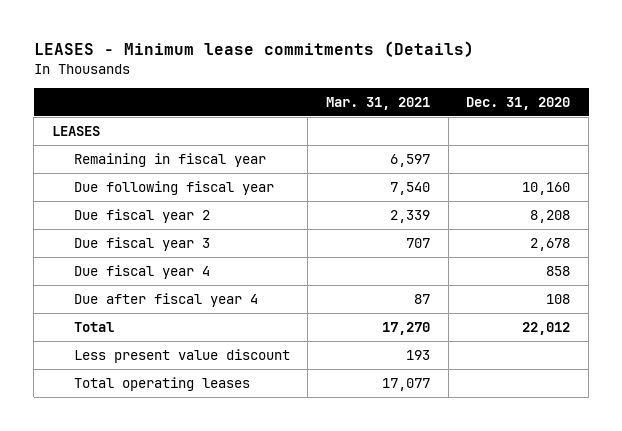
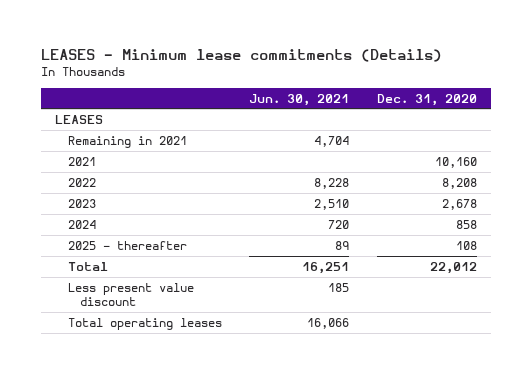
[326,96,431,110] Mar. 31, 2021 -> none
none -> [249,93,350,106] Jun. 30, 2021
[73,292,258,307] Due after fiscal year 4 -> none
[73,152,266,167] Remaining in fiscal year -> [67,135,187,148] Remaining in 2021
[73,180,274,195] Due following fiscal year -> [67,156,96,166] 2021
[73,208,210,223] Due fiscal year 2 -> [67,177,96,187] 2022
[73,236,210,251] Due fiscal year 3 -> [67,198,96,208] 2023
[73,264,210,279] Due fiscal year 4 -> [67,219,96,229] 2024
none -> [67,240,187,250] 2025 - thereafter

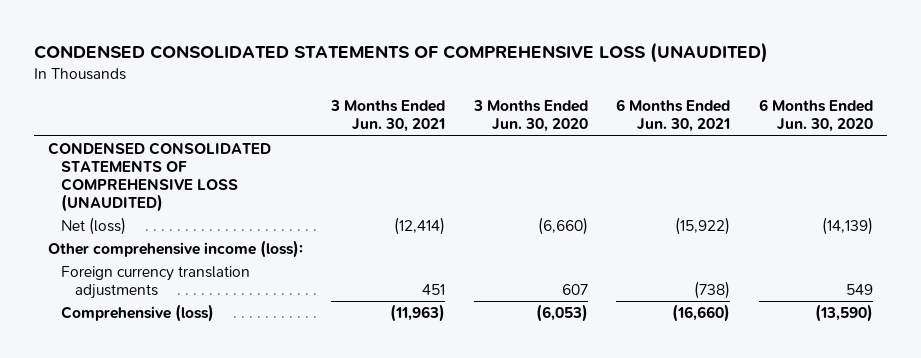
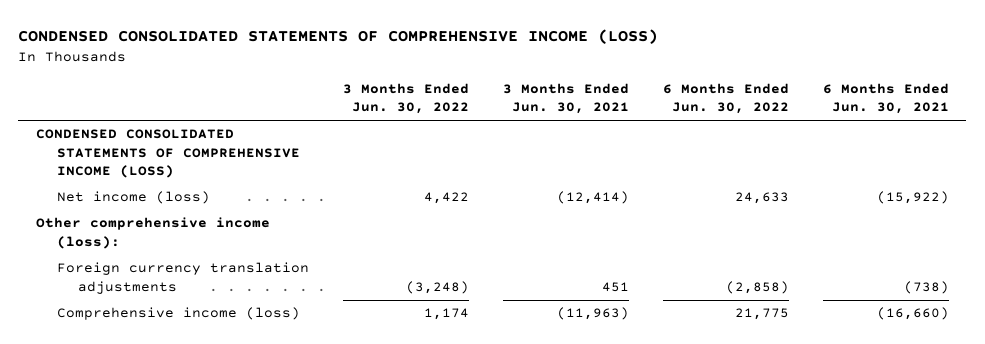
[33,41,768,63] CONDENSED CONSOLIDATED STATEMENTS OF COMPREHENSIVE LOSS (UNAUDITED) -> [18,29,659,45] CONDENSED CONSOLIDATED STATEMENTS OF COMPREHENSIVE INCOME (LOSS)
[472,100,588,133] 3 Months Ended Jun. 30, 2020 -> none
[758,99,873,133] 6 Months Ended Jun. 30, 2020 -> none
none -> [342,82,469,115] 3 Months Ended Jun. 30, 2022
none -> [663,82,790,115] 6 Months Ended Jun. 30, 2022
[47,141,271,213] CONDENSED CONSOLIDATED STATEMENTS OF COMPREHENSIVE LOSS (UNAUDITED) -> [35,129,300,179] CONDENSED CONSOLIDATED STATEMENTS OF COMPREHENSIVE INCOME (LOSS)
[61,216,127,235] Net (loss) -> [56,191,210,205] Net income (loss)
[61,303,215,322] Comprehensive (loss) -> [56,307,300,321] Comprehensive income (loss)

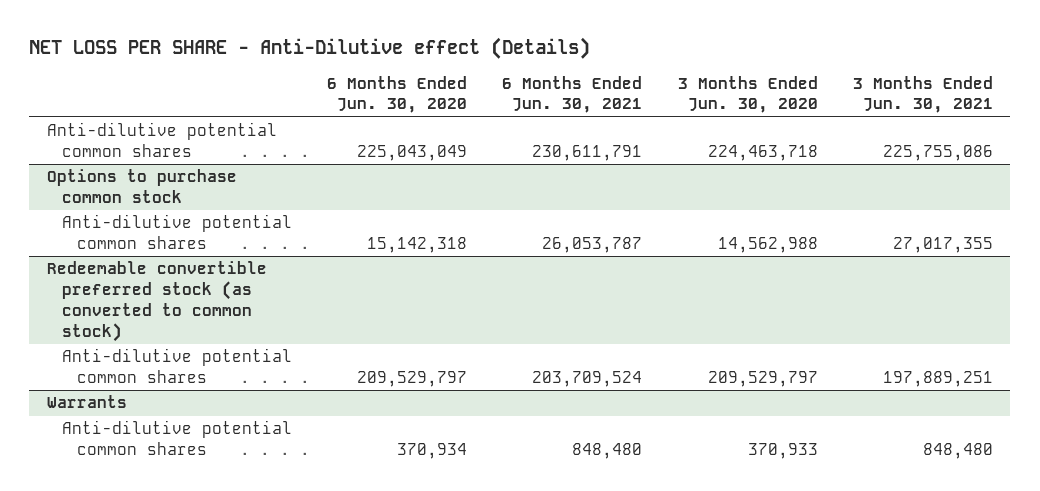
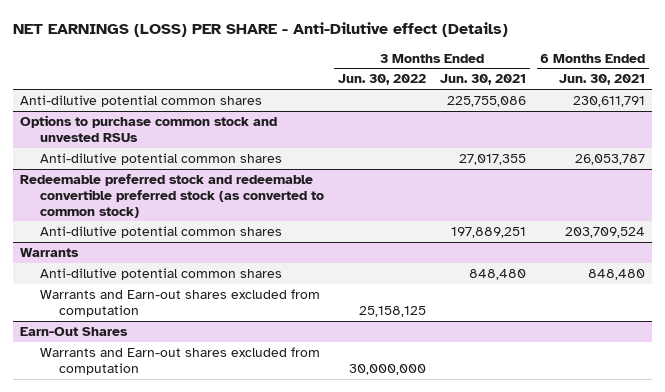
[29,37,591,60] NET LOSS PER SHARE - Anti-Dilutive effect (Details) -> [12,21,508,37] NET EARNINGS (LOSS) PER SHARE - Anti-Dilutive effect (Details)
[327,75,468,114] 6 Months Ended Jun. 30, 2020 -> none
[677,75,818,114] 3 Months Ended Jun. 30, 2020 -> none
none -> [337,74,426,86] Jun. 30, 2022
[46,169,237,204] Options to purchase common stock -> [19,115,277,142] Options to purchase common stock and unvested RSUs
[46,261,267,342] Redeemable convertible preferred stock (as converted to common stock) -> [19,174,324,218] Redeemable preferred stock and redeemable convertible preferred stock (as converted to common stock)
none -> [39,289,320,317] Warrants and Earn-out shares excluded from computation
none -> [19,327,128,337] Earn-Out Shares
none -> [39,347,320,375] Warrants and Earn-out shares excluded from computation

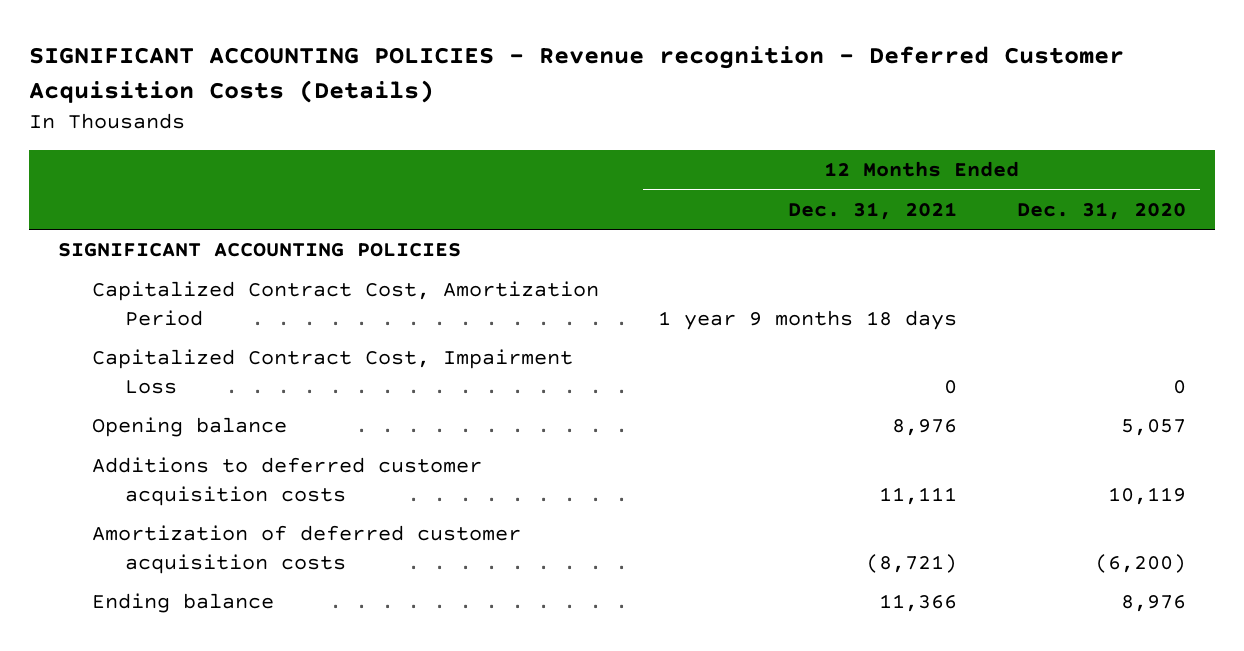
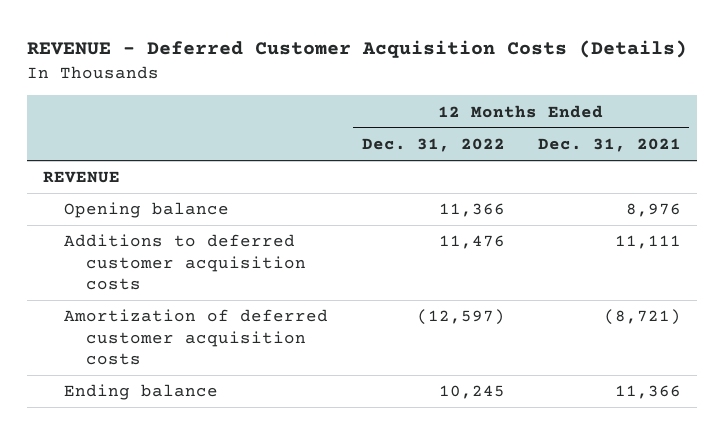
[28,46,1124,103] SIGNIFICANT ACCOUNTING POLICIES - Revenue recognition - Deferred Customer Acquisition Costs (Details) -> [26,39,687,58] REVENUE - Deferred Customer Acquisition Costs (Details)
[1016,201,1186,220] Dec. 31, 2020 -> none
none -> [361,137,505,152] Dec. 31, 2022
[58,243,462,258] SIGNIFICANT ACCOUNTING POLICIES -> none
[91,281,599,327] Capitalized Contract Cost, Amortization Period -> none
[91,349,573,395] Capitalized Contract Cost, Impairment Loss -> none
none -> [43,171,121,184] REVENUE

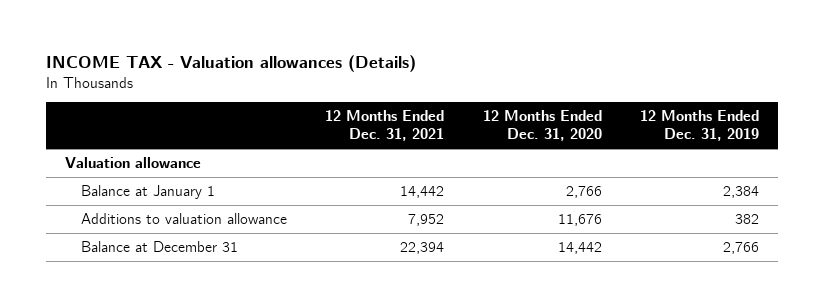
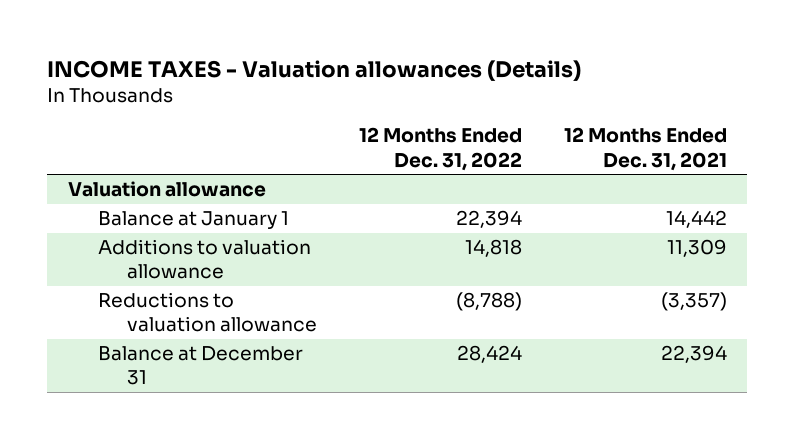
[45,55,416,73] INCOME TAX - Valuation allowances (Details) -> [47,59,582,81] INCOME TAXES - Valuation allowances (Details)
[482,109,602,142] 12 Months Ended Dec. 31, 2020 -> none
[640,109,760,142] 12 Months Ended Dec. 31, 2019 -> none
none -> [358,127,522,171] 12 Months Ended Dec. 31, 2022
[408,213,445,226] 7,952 -> [666,239,727,258] 11,309
none -> [97,292,318,333] Reductions to valuation allowance

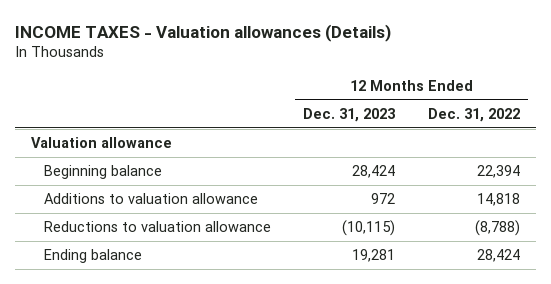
[563,127,727,171] 12 Months Ended Dec. 31, 2021 -> none
none -> [303,108,396,123] Dec. 31, 2023
[97,211,289,230] Balance at January 1 -> [43,165,162,180] Beginning balance
[97,346,303,386] Balance at December 31 -> [43,249,142,264] Ending balance

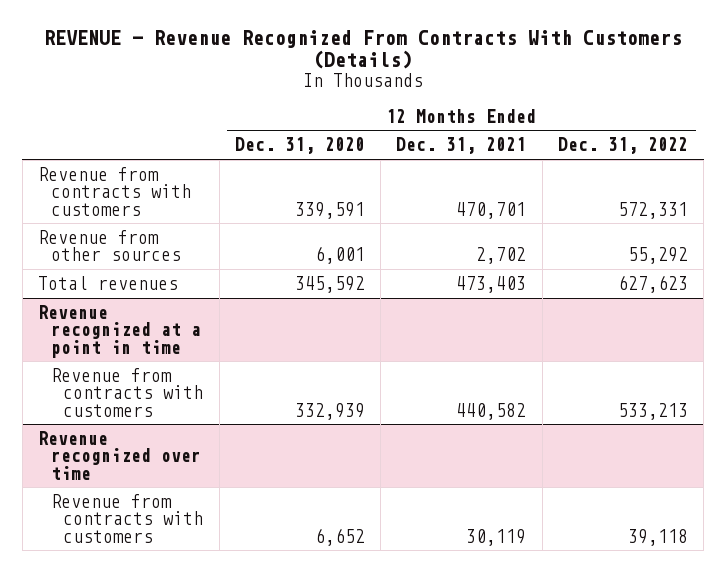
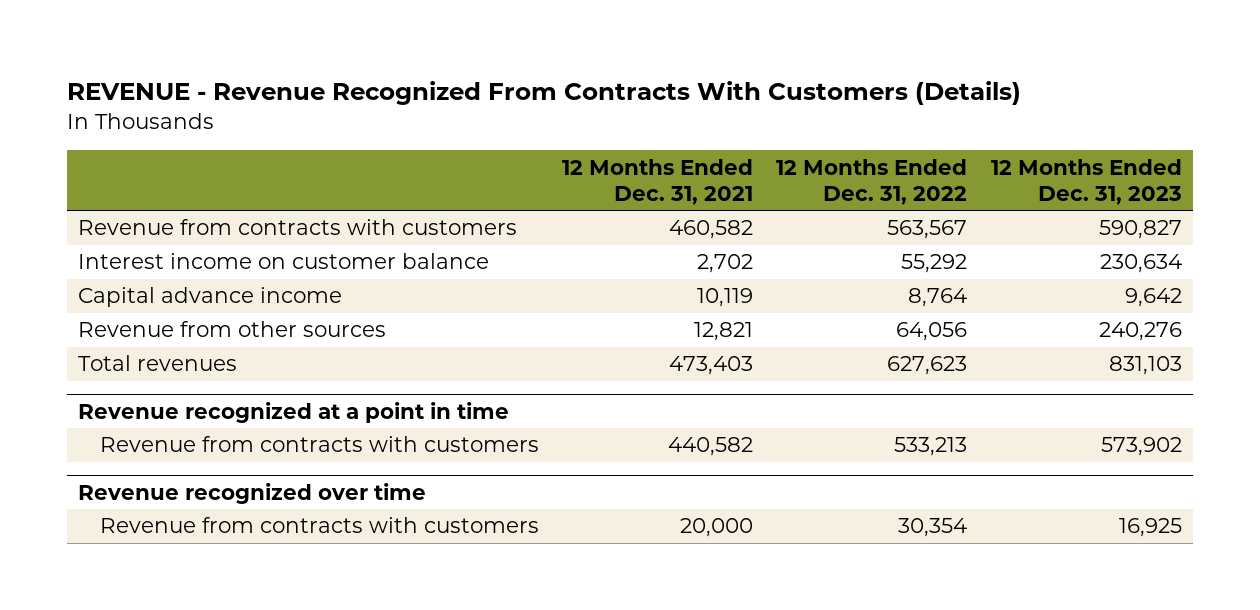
[234,137,365,155] Dec. 31, 2020 -> none
none -> [990,158,1182,205] 12 Months Ended Dec. 31, 2023
[456,201,527,219] 470,701 -> [669,220,754,240] 460,582
[617,201,688,219] 572,331 -> [887,220,968,240] 563,567
none -> [78,253,490,270] Interest income on customer balance
none -> [78,287,343,308] Capital advance income
[476,247,527,265] 2,702 -> [694,322,754,342] 12,821
[627,247,688,265] 55,292 -> [896,322,968,342] 64,056
[466,528,527,546] 30,119 -> [680,518,754,538] 20,000
[627,528,688,546] 39,118 -> [898,518,968,538] 30,354

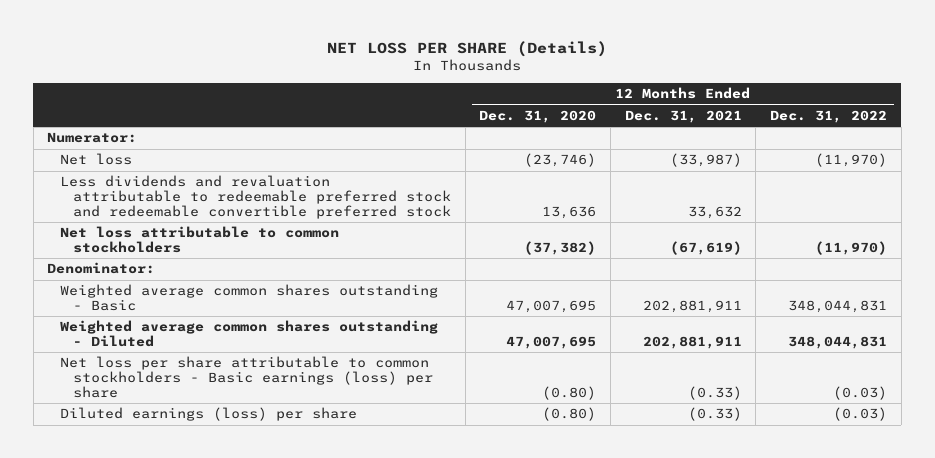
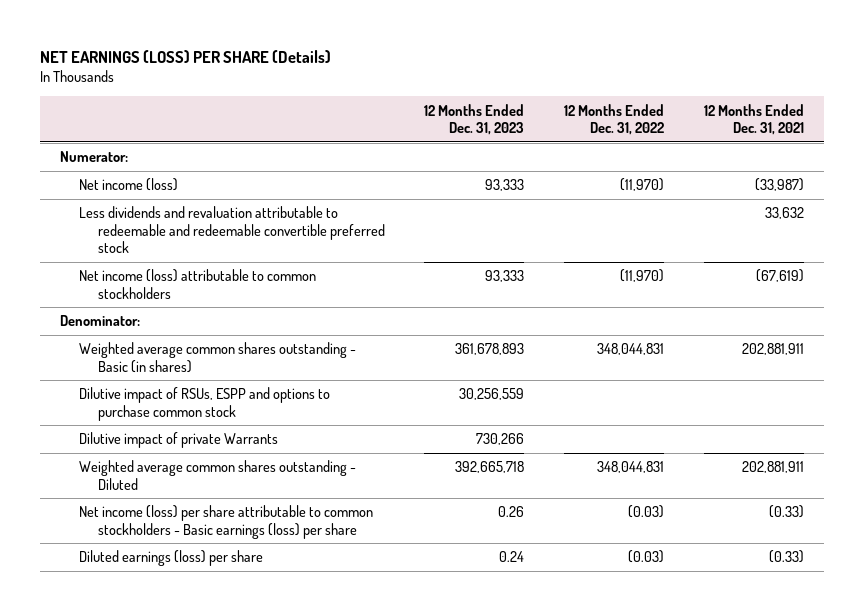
[327,41,608,58] NET LOSS PER SHARE (Details) -> [40,49,332,63] NET EARNINGS (LOSS) PER SHARE (Details)
[479,109,597,123] Dec. 31, 2020 -> none
none -> [424,103,525,136] 12 Months Ended Dec. 31, 2023
[60,153,133,166] Net loss -> [78,178,178,192] Net income (loss)
[60,175,452,219] Less dividends and revaluation attributable to redeemable preferred stock and redeemable convertible preferred stock -> [78,206,385,254] Less dividends and revaluation attributable to redeemable and redeemable convertible preferred stock
[60,226,340,253] Net loss attributable to common stockholders -> [78,269,316,299] Net income (loss) attributable to common stockholders
[60,284,439,311] Weighted average common shares outstanding - Basic -> [78,342,356,373] Weighted average common shares outstanding - Basic (in shares)
none -> [78,387,330,421] Dilutive impact of RSUs, ESPP and options to purchase common stock
none -> [78,432,278,449] Dilutive impact of private Warrants
[60,356,434,398] Net loss per share attributable to common stockholders - Basic earnings (loss) per share -> [78,505,373,539] Net income (loss) per share attributable to common stockholders - Basic earnings (loss) per share

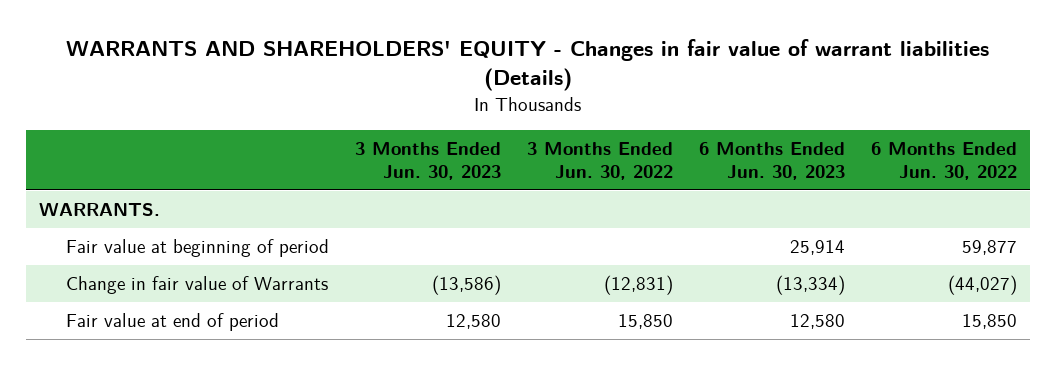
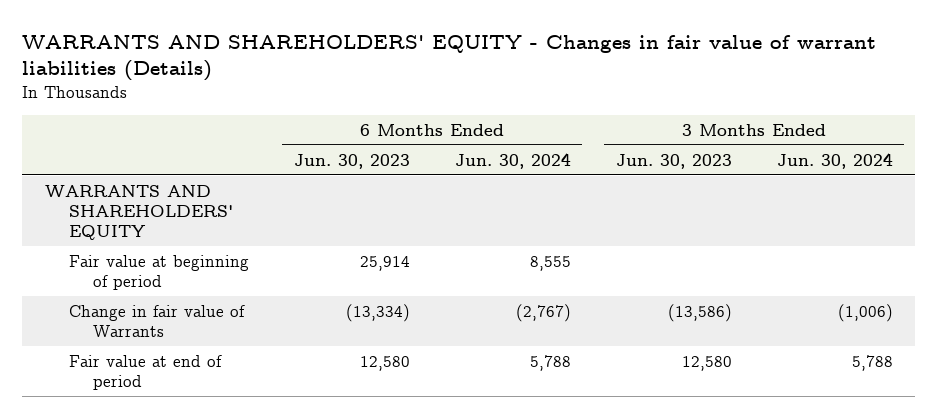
[526,142,673,180] 3 Months Ended Jun. 30, 2022 -> none
[870,142,1017,180] 6 Months Ended Jun. 30, 2022 -> none
none -> [454,152,571,169] Jun. 30, 2024
none -> [776,152,893,169] Jun. 30, 2024
[39,203,161,217] WARRANTS. -> [44,184,233,240] WARRANTS AND SHAREHOLDERS' EQUITY

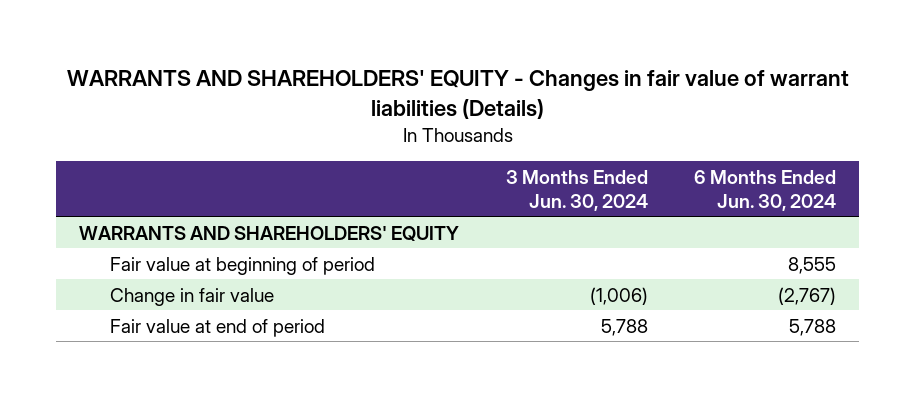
[293,153,410,169] Jun. 30, 2023 -> none
[615,153,732,169] Jun. 30, 2023 -> none
[68,304,245,337] Change in fair value of Warrants -> [110,287,275,306] Change in fair value

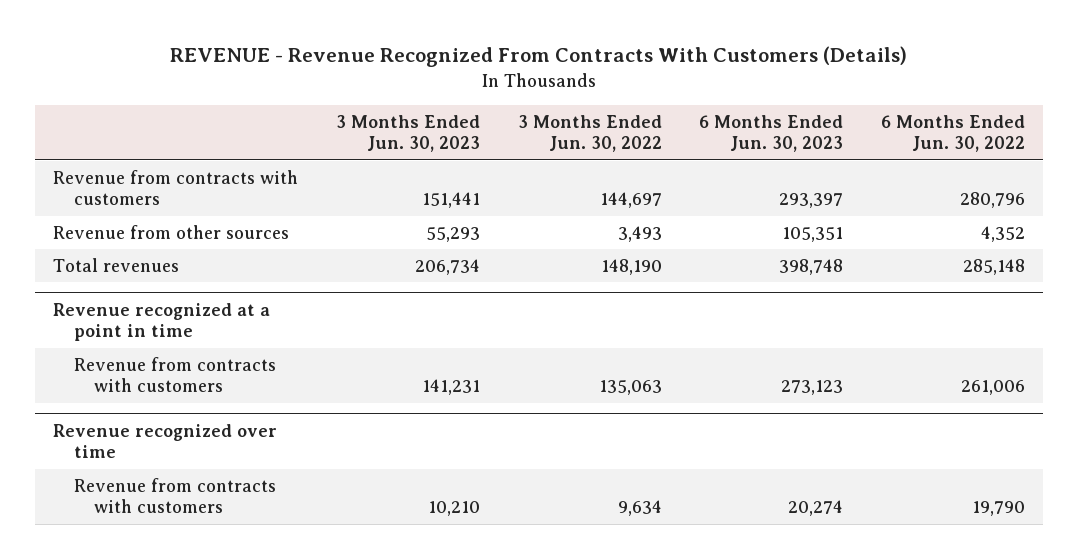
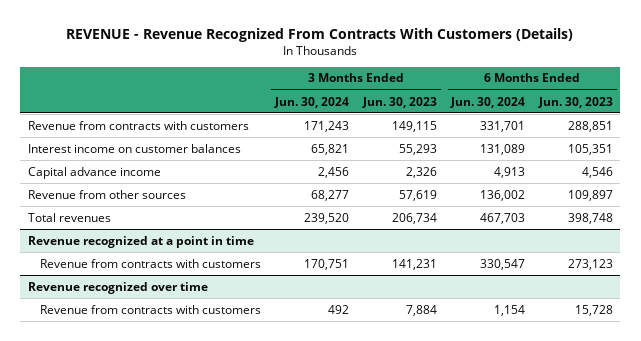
[517,114,662,153] 3 Months Ended Jun. 30, 2022 -> none
[880,114,1025,153] 6 Months Ended Jun. 30, 2022 -> none
none -> [273,96,349,108] Jun. 30, 2024
none -> [450,96,526,108] Jun. 30, 2024
[421,192,480,209] 151,441 -> [391,120,437,132] 149,115
[779,193,844,209] 293,397 -> [568,120,614,132] 288,851
none -> [27,143,241,153] Interest income on customer balances
none -> [27,166,161,179] Capital advance income
[425,226,480,242] 55,293 -> [398,189,437,201] 57,619
[782,226,844,242] 105,351 -> [568,189,614,201] 109,897
[427,501,480,517] 10,210 -> [405,304,437,316] 7,884
[788,500,844,517] 20,274 -> [575,304,614,316] 15,728

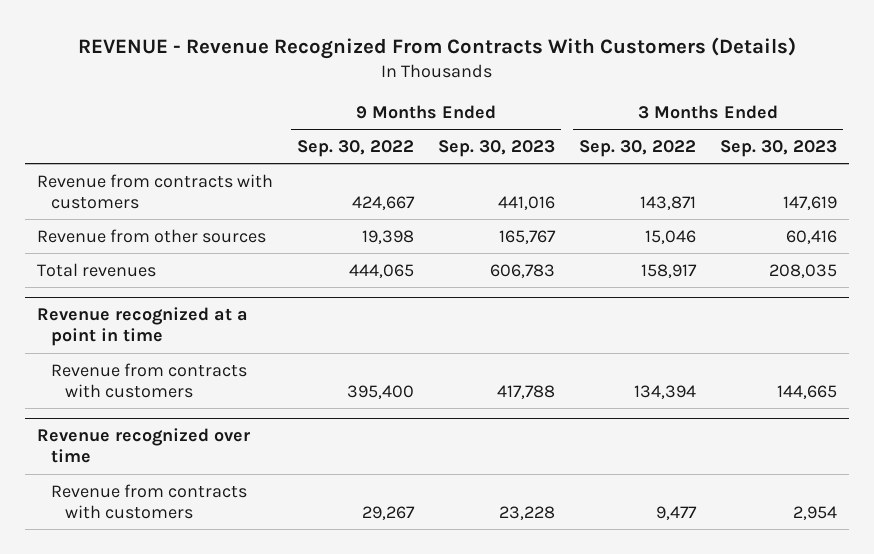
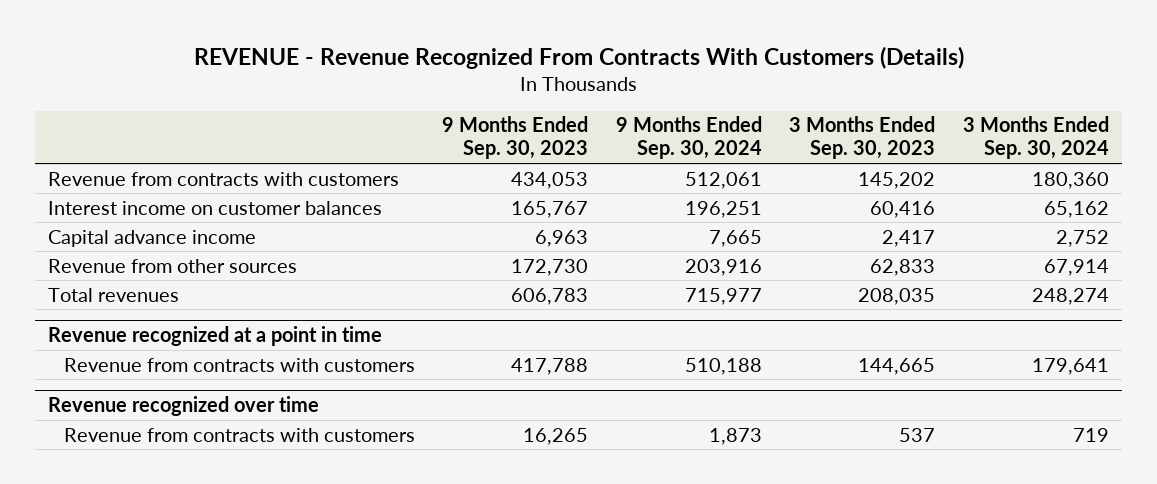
[296,139,414,157] Sep. 30, 2022 -> none
[578,139,696,157] Sep. 30, 2022 -> none
none -> [615,116,762,160] 9 Months Ended Sep. 30, 2024
none -> [962,116,1109,160] 3 Months Ended Sep. 30, 2024
[497,195,555,210] 441,016 -> [511,171,589,189] 434,053
[782,195,837,210] 147,619 -> [858,171,936,189] 145,202
none -> [48,200,383,215] Interest income on customer balances
none -> [48,229,257,247] Capital advance income
[498,229,556,244] 165,767 -> [511,258,589,276] 172,730
[785,229,837,244] 60,416 -> [870,258,936,276] 62,833
[498,505,555,520] 23,228 -> [523,427,589,445] 16,265
[792,505,837,520] 2,954 -> [899,427,936,442] 537

